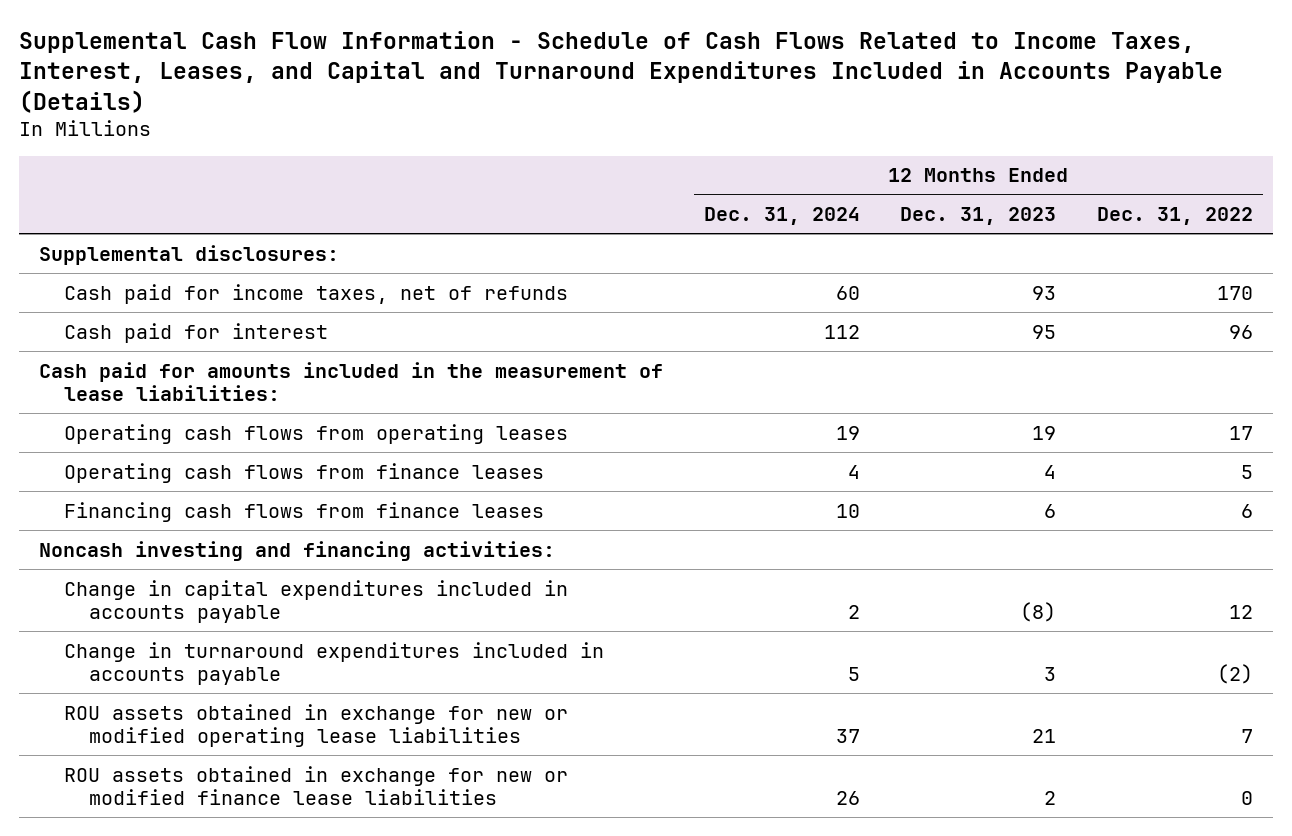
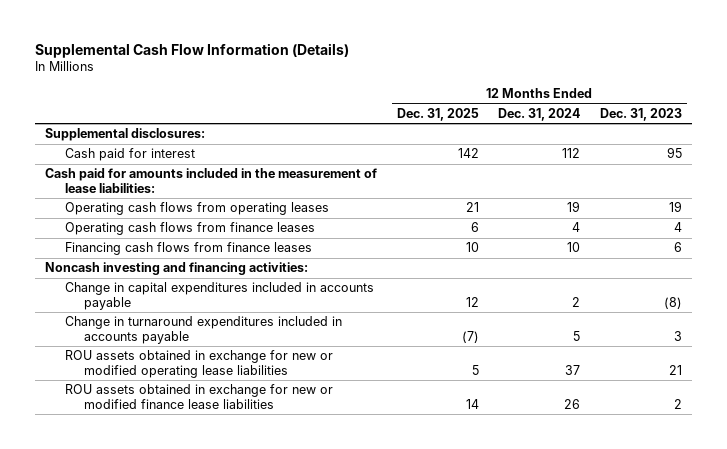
[18,31,1223,113] Supplemental Cash Flow Information - Schedule of Cash Flows Related to Income Taxes, Interest, Leases, and Capital and Turnaround Expenditures Included in Accounts Payable (Details) -> [35,42,350,58] Supplemental Cash Flow Information (Details)
[1097,206,1254,225] Dec. 31, 2022 -> none
none -> [396,107,479,121] Dec. 31, 2025
[63,283,568,304] Cash paid for income taxes, net of refunds -> none

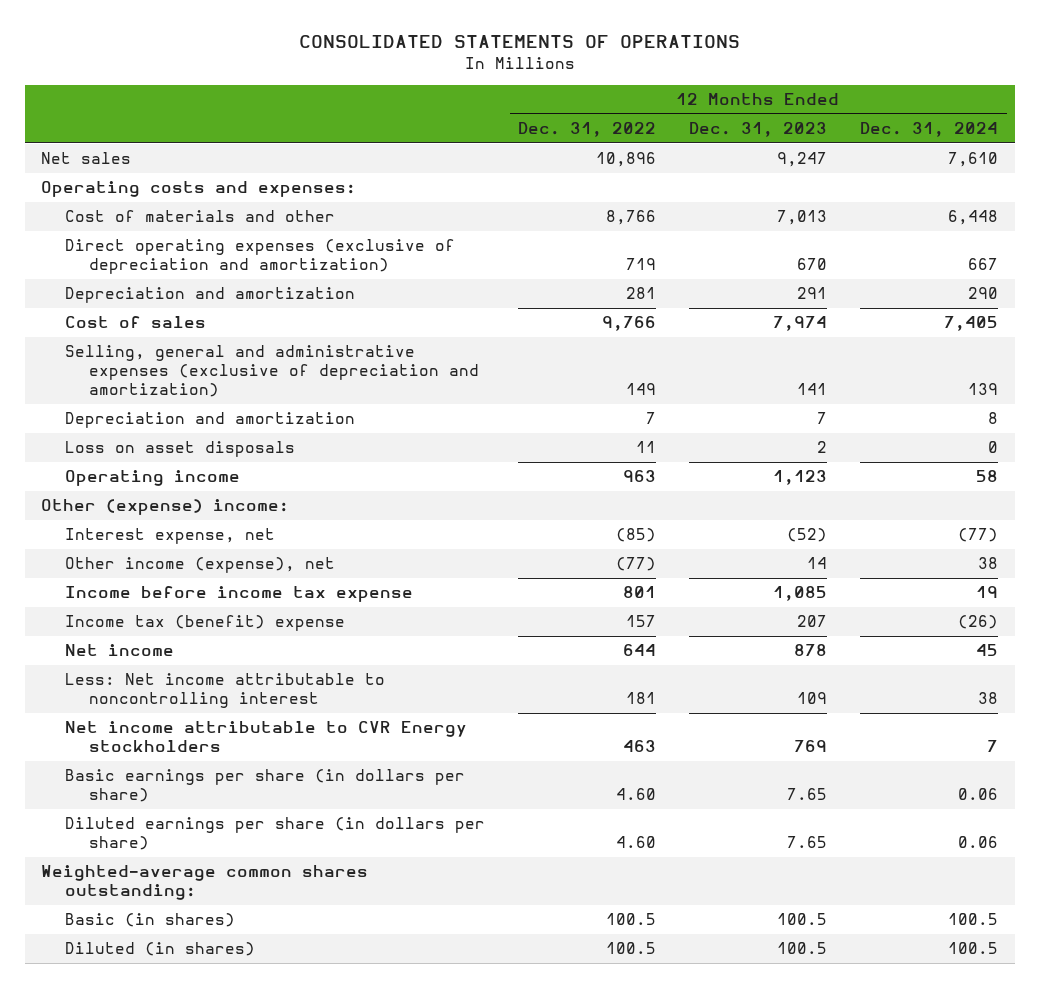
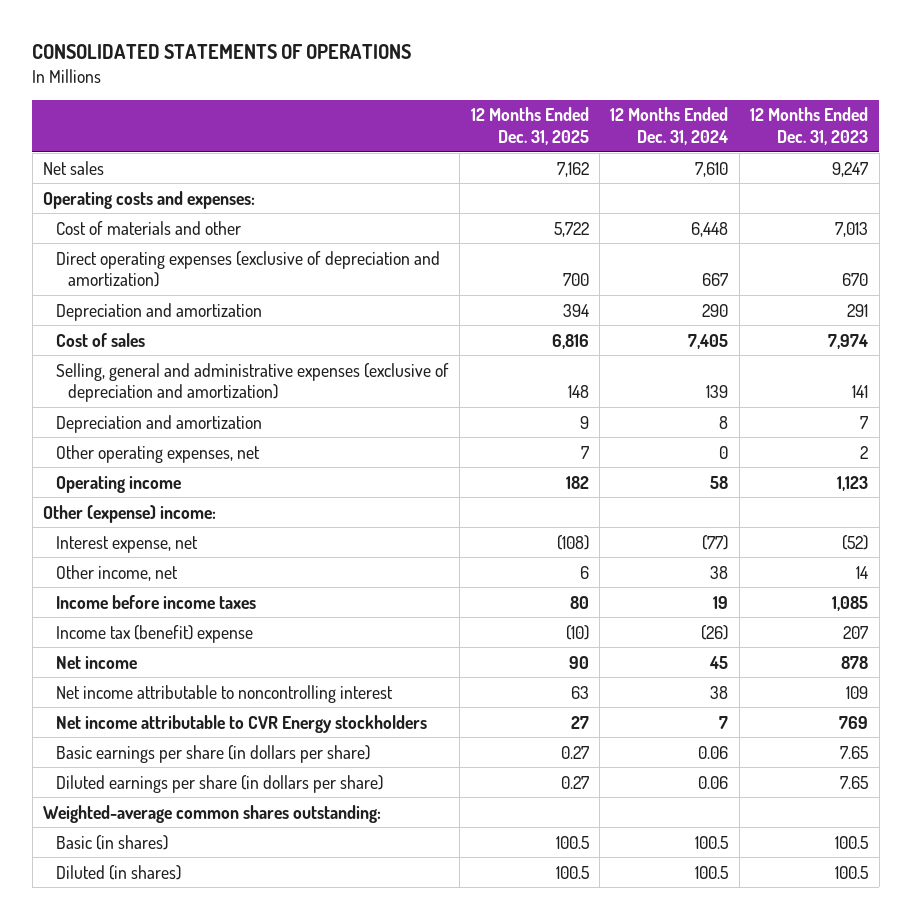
[518,121,657,137] Dec. 31, 2022 -> none
none -> [470,107,589,145] 12 Months Ended Dec. 31, 2025
[64,441,295,458] Loss on asset disposals -> none
none -> [55,444,260,463] Other operating expenses, net
[64,557,335,574] Other income (expense), net -> [55,564,178,581] Other income, net
[64,586,413,603] Income before income tax expense -> [55,594,256,609] Income before income taxes
[64,673,385,709] Less: Net income attributable to noncontrolling interest -> [55,684,393,703] Net income attributable to noncontrolling interest

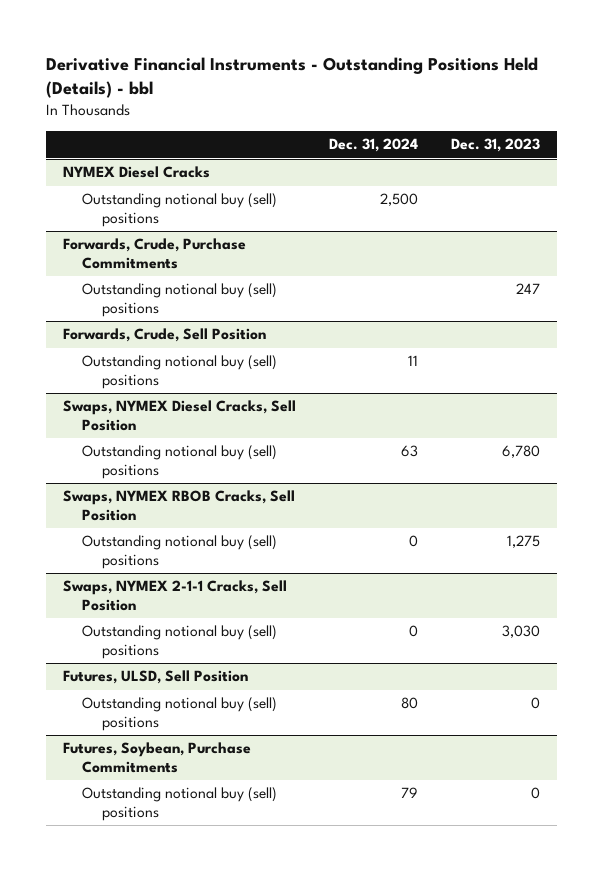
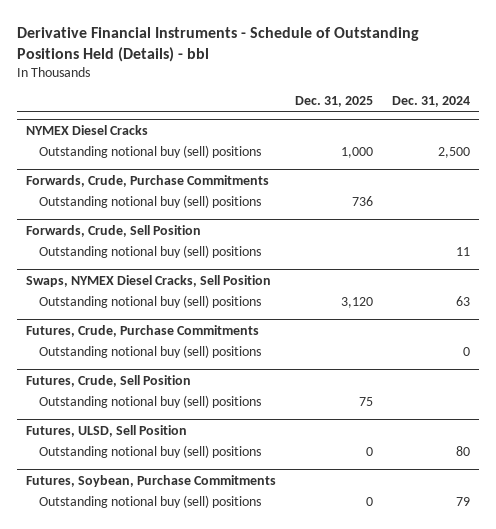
[45,57,538,99] Derivative Financial Instruments - Outstanding Positions Held (Details) - bbl -> [17,26,420,62] Derivative Financial Instruments - Schedule of Outstanding Positions Held (Details) - bbl
[451,138,541,153] Dec. 31, 2023 -> none
none -> [294,96,373,108] Dec. 31, 2025
[62,490,295,522] Swaps, NYMEX RBOB Cracks, Sell Position -> none
[82,535,278,570] Outstanding notional buy (sell) positions -> none
[62,580,287,612] Swaps, NYMEX 2-1-1 Cracks, Sell Position -> none
none -> [26,324,260,337] Futures, Crude, Purchase Commitments
none -> [26,374,192,387] Futures, Crude, Sell Position
none -> [39,394,262,408] Outstanding notional buy (sell) positions

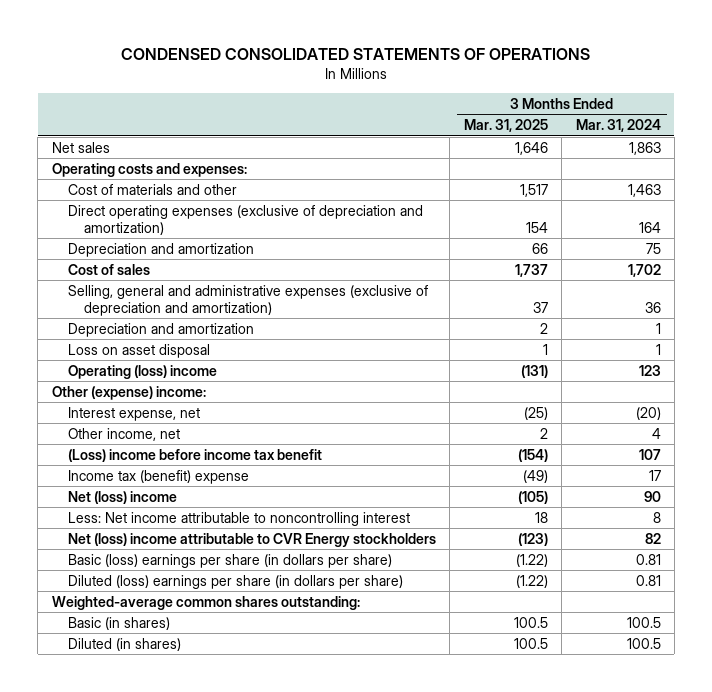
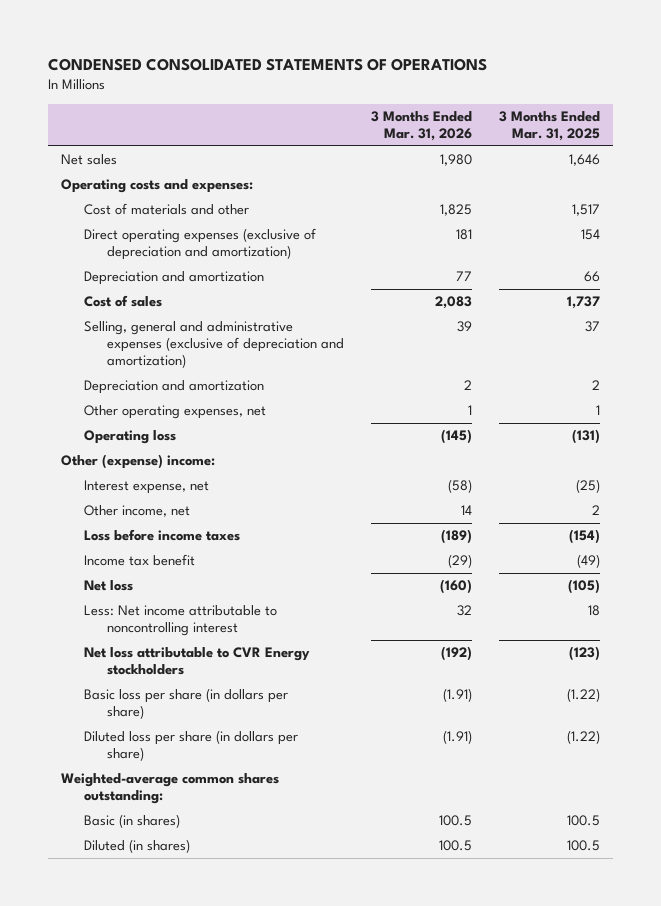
[575,119,661,133] Mar. 31, 2024 -> none
none -> [370,111,472,142] 3 Months Ended Mar. 31, 2026
[68,343,211,358] Loss on asset disposal -> none
none -> [83,405,266,420] Other operating expenses, net
[68,364,218,379] Operating (loss) income -> [83,430,176,445] Operating loss
[68,448,323,462] (Loss) income before income tax benefit -> [83,529,240,542] Loss before income taxes
[68,469,250,484] Income tax (benefit) expense -> [83,554,195,567] Income tax benefit
[68,490,178,504] Net (loss) income -> [83,580,133,592] Net loss
[68,532,437,547] Net (loss) income attributable to CVR Energy stockholders -> [83,647,310,676] Net loss attributable to CVR Energy stockholders
[68,553,393,568] Basic (loss) earnings per share (in dollars per share) -> [83,688,288,720] Basic loss per share (in dollars per share)
[68,574,404,589] Diluted (loss) earnings per share (in dollars per share) -> [83,730,298,762] Diluted loss per share (in dollars per share)

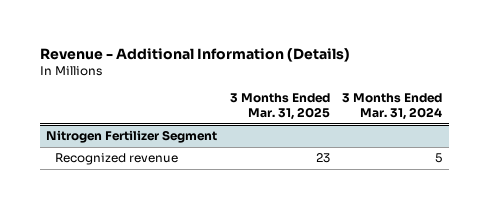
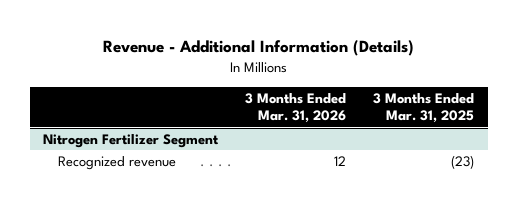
[342,92,443,121] 3 Months Ended Mar. 31, 2024 -> none
none -> [245,92,347,124] 3 Months Ended Mar. 31, 2026
[315,153,330,164] 23 -> [451,154,475,169] (23)

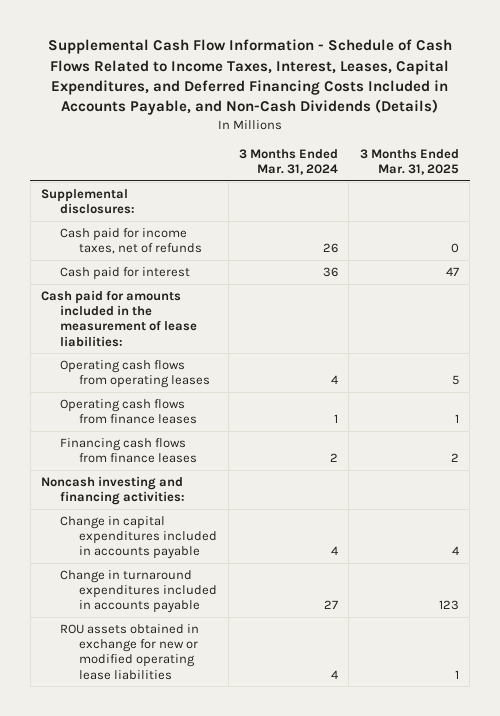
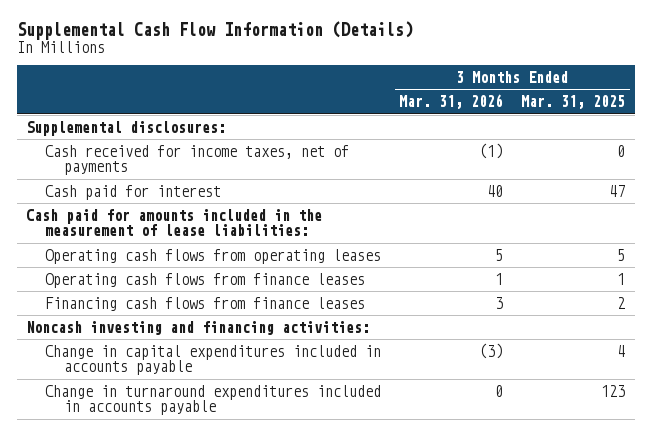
[47,39,452,116] Supplemental Cash Flow Information - Schedule of Cash Flows Related to Income Taxes, Interest, Leases, Capital Expenditures, and Deferred Financing Costs Included in Accounts Payable, and Non-Cash Dividends (Details) -> [17,21,414,41] Supplemental Cash Flow Information (Details)
[238,148,338,175] 3 Months Ended Mar. 31, 2024 -> none
none -> [399,94,504,110] Mar. 31, 2026
[60,227,203,255] Cash paid for income taxes, net of refunds -> [44,144,349,176] Cash received for income taxes, net of payments
[60,623,200,680] ROU assets obtained in exchange for new or modified operating lease liabilities -> none

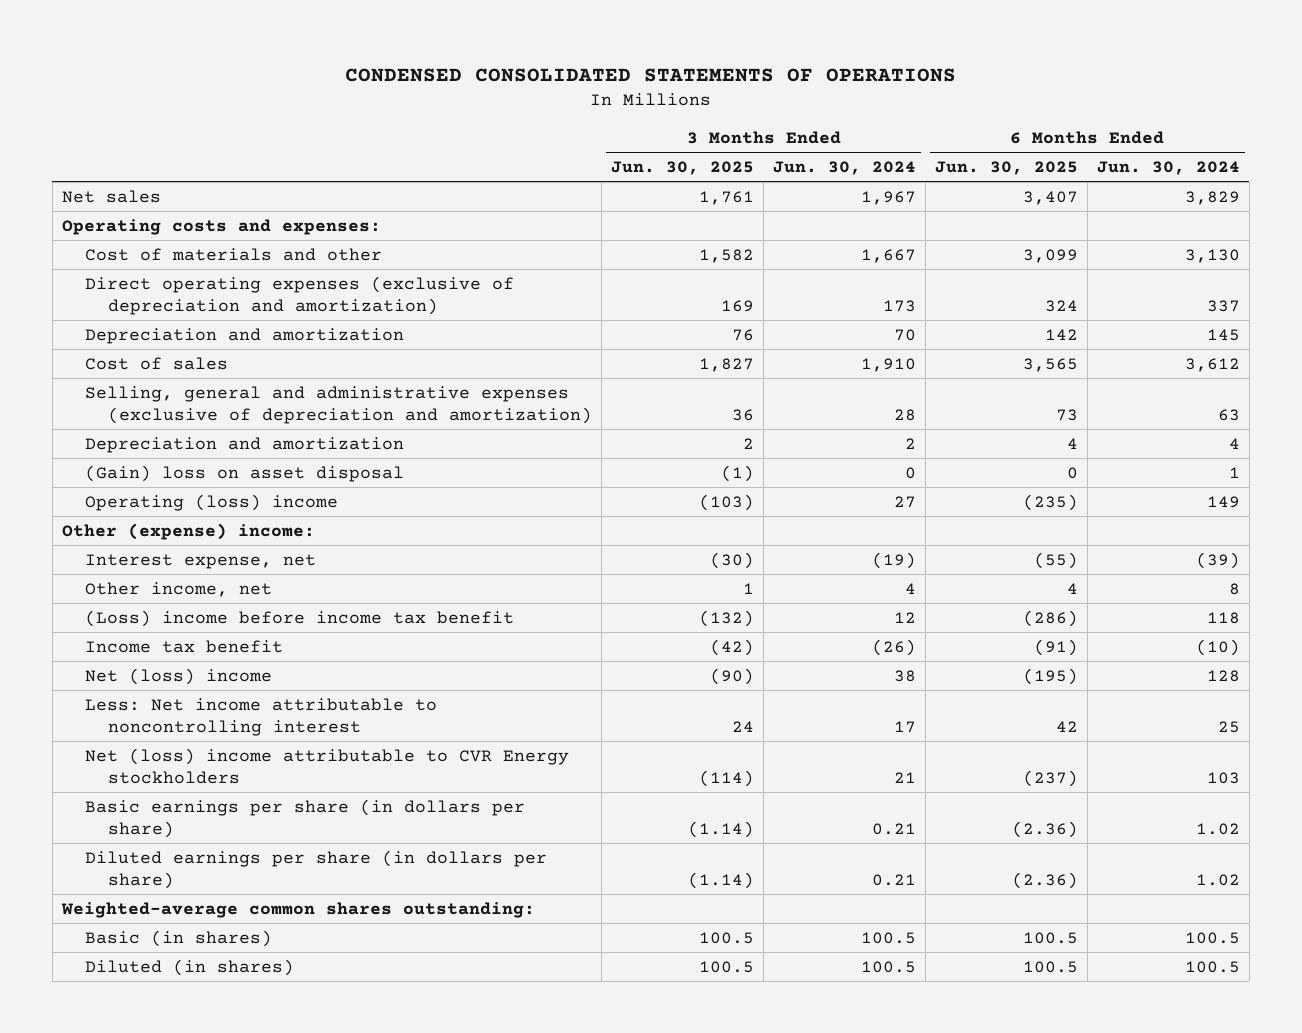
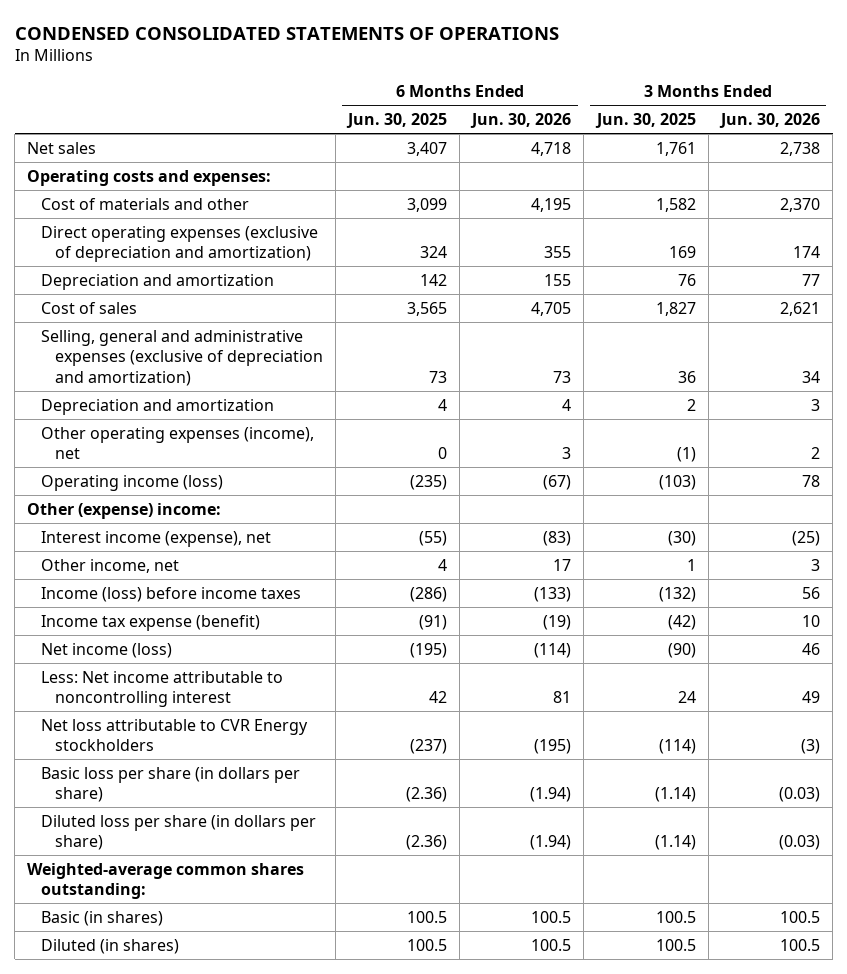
[773,161,917,176] Jun. 30, 2024 -> none
[1096,161,1240,176] Jun. 30, 2024 -> none
none -> [470,113,572,129] Jun. 30, 2026
none -> [718,113,820,129] Jun. 30, 2026
[85,464,405,482] (Gain) loss on asset disposal -> none
none -> [41,426,315,460] Other operating expenses (income), net
[85,493,339,511] Operating (loss) income -> [41,474,224,491] Operating income (loss)
[85,553,317,569] Interest expense, net -> [41,530,272,547] Interest income (expense), net
[85,609,515,627] (Loss) income before income tax benefit -> [41,586,302,602] Income (loss) before income taxes
[85,639,284,653] Income tax benefit -> [41,614,261,631] Income tax expense (benefit)
[85,667,273,685] Net (loss) income -> [41,642,173,658] Net income (loss)
[85,747,570,784] Net (loss) income attributable to CVR Energy stockholders -> [41,718,309,752] Net loss attributable to CVR Energy stockholders
[85,798,526,838] Basic earnings per share (in dollars per share) -> [41,766,301,803] Basic loss per share (in dollars per share)
[85,849,548,889] Diluted earnings per share (in dollars per share) -> [41,814,317,851] Diluted loss per share (in dollars per share)

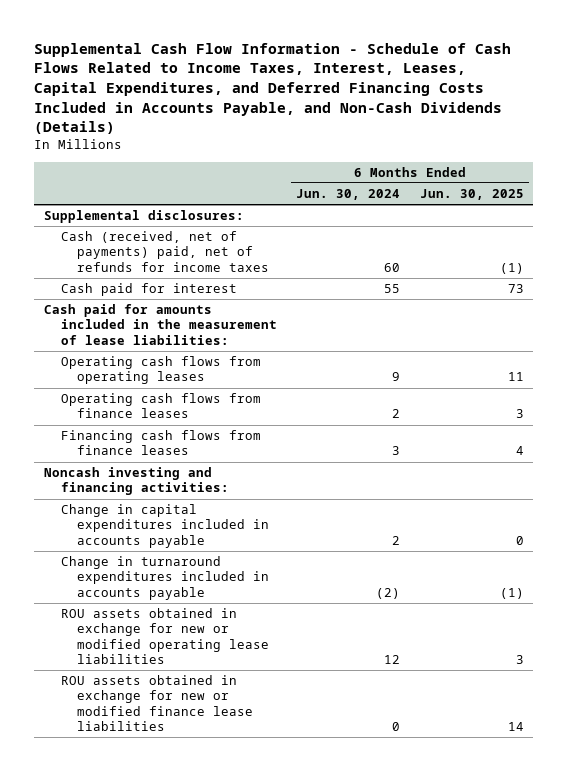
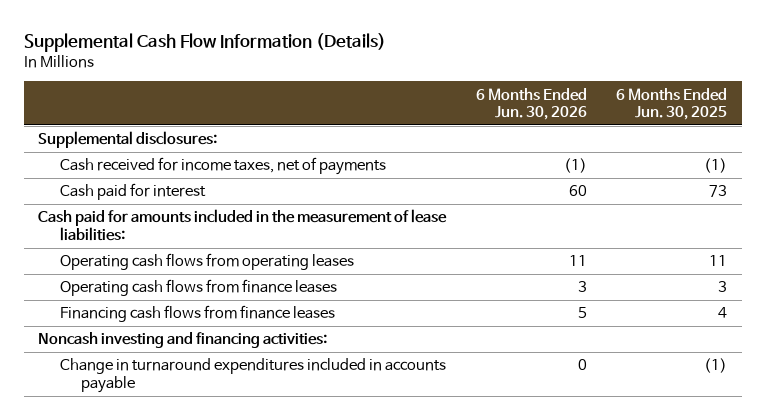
[34,42,512,135] Supplemental Cash Flow Information - Schedule of Cash Flows Related to Income Taxes, Interest, Leases, Capital Expenditures, and Deferred Financing Costs Included in Accounts Payable, and Non-Cash Dividends (Details) -> [23,32,386,52] Supplemental Cash Flow Information (Details)
[296,189,401,201] Jun. 30, 2024 -> none
none -> [475,87,587,121] 6 Months Ended Jun. 30, 2026
[60,231,270,272] Cash (received, net of payments) paid, net of refunds for income taxes -> [59,157,386,176] Cash received for income taxes, net of payments
[60,504,270,548] Change in capital expenditures included in accounts payable -> none
[60,608,270,664] ROU assets obtained in exchange for new or modified operating lease liabilities -> none
[60,675,254,731] ROU assets obtained in exchange for new or modified finance lease liabilities -> none

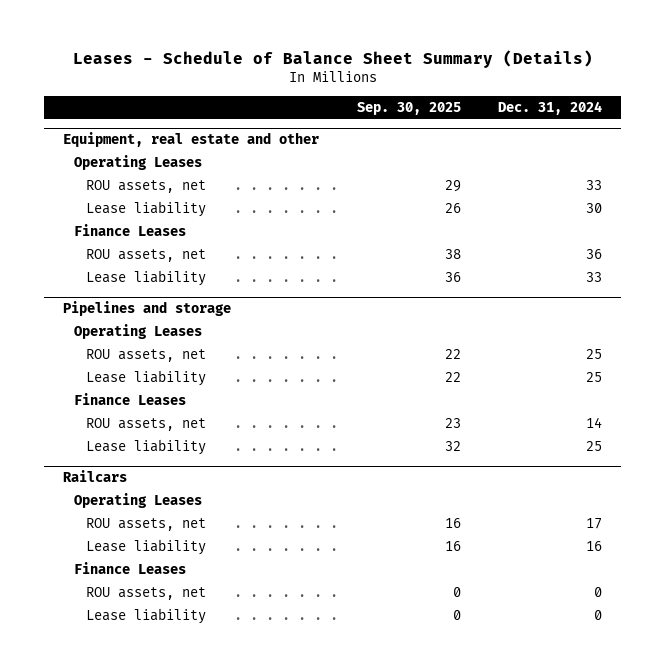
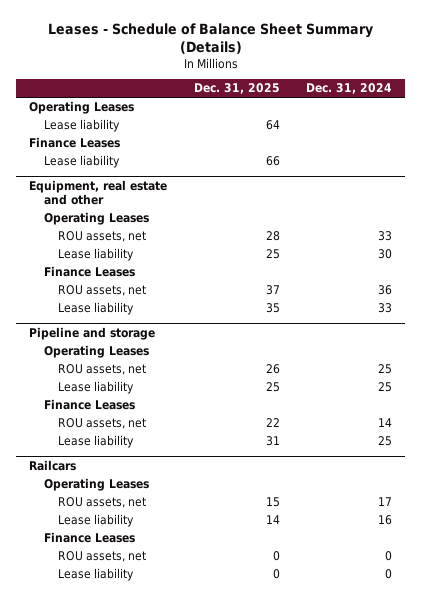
[356,101,461,115] Sep. 30, 2025 -> none
none -> [193,83,280,95] Dec. 31, 2025
none -> [29,101,135,115] Operating Leases
none -> [43,119,120,133] Lease liability
none -> [29,137,121,149] Finance Leases
none -> [43,155,120,169] Lease liability
[62,301,231,317] Pipelines and storage -> [29,327,156,341] Pipeline and storage

